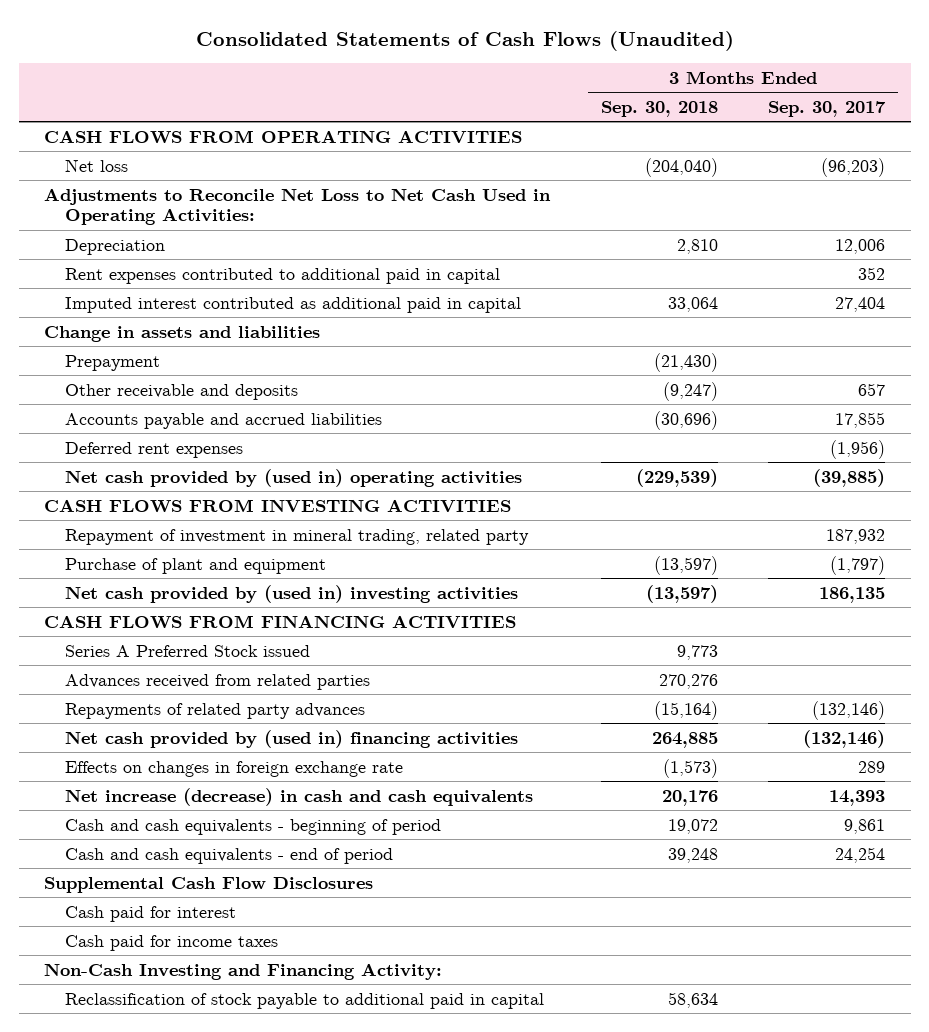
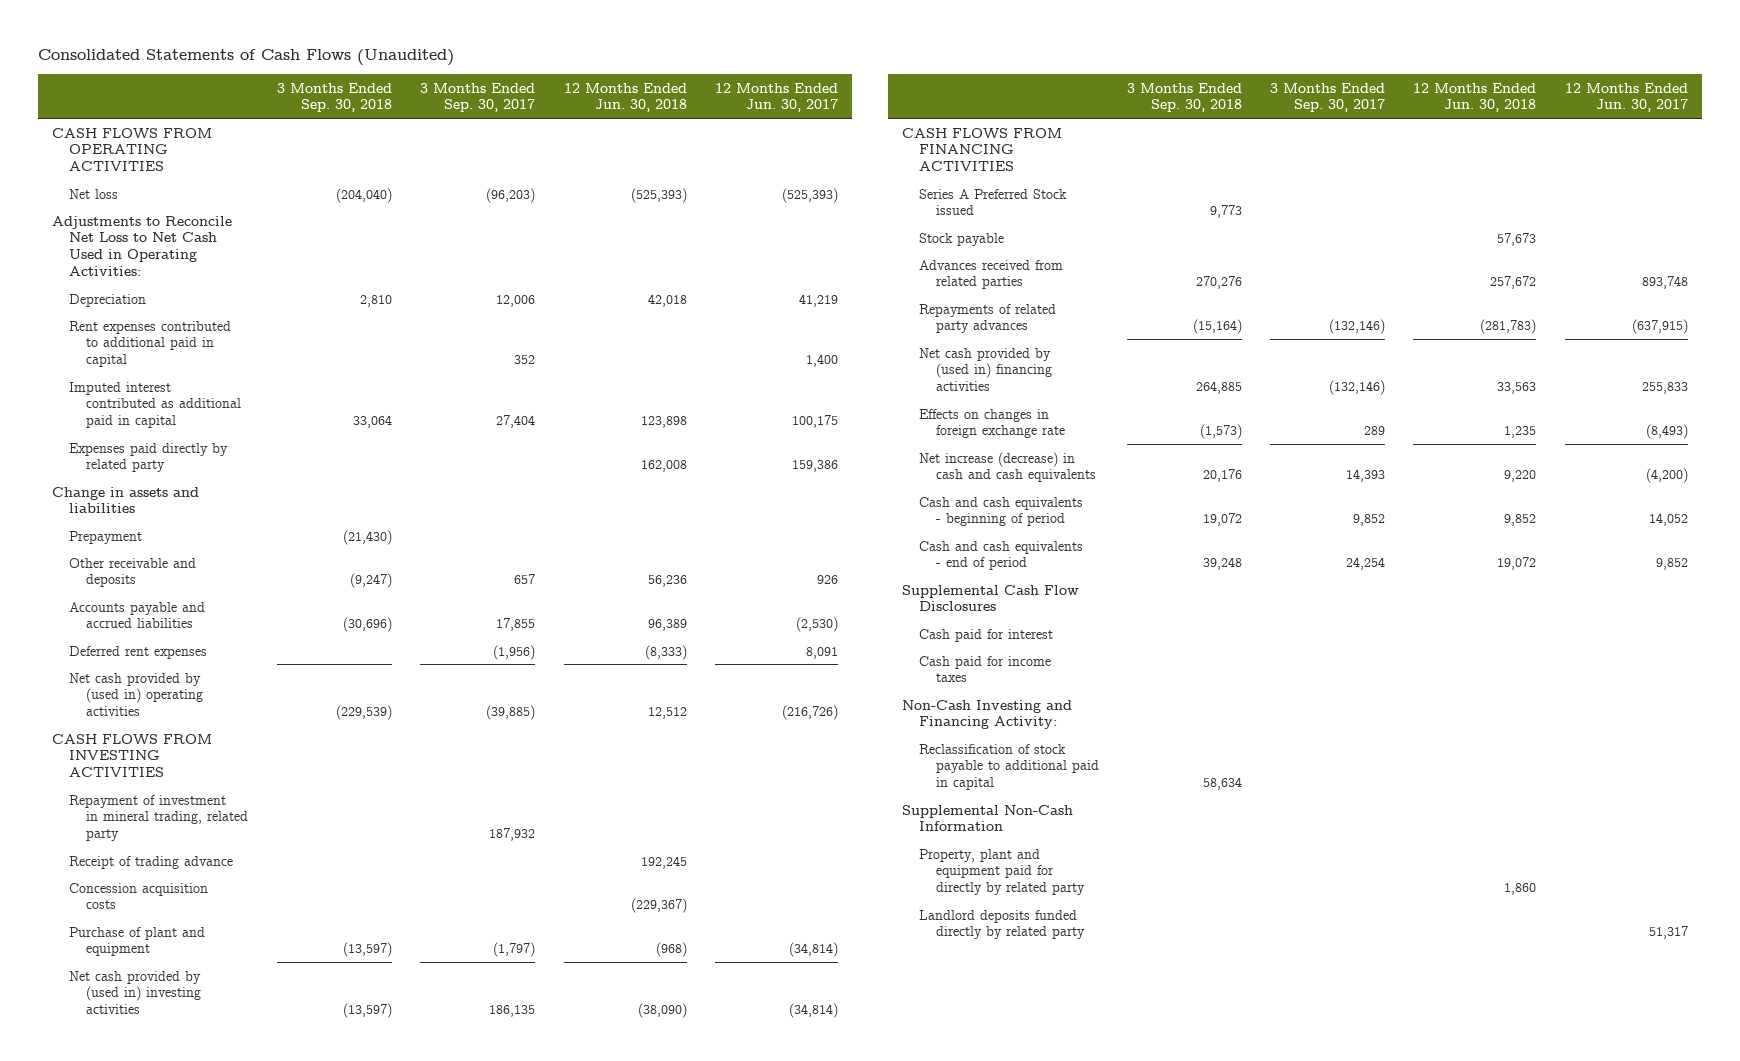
none -> [563,82,687,113] 12 Months Ended Jun. 30, 2018
none -> [715,82,839,113] 12 Months Ended Jun. 30, 2017
none -> [68,442,228,473] Expenses paid directly by related party
none -> [68,855,233,869] Receipt of trading advance
none -> [68,882,208,910] Concession acquisition costs
none -> [918,232,1004,246] Stock payable
[844,818,886,834] 9,861 -> [1353,514,1386,527] 9,852
none -> [901,804,1073,832] Supplemental Non-Cash Information
none -> [918,848,1085,896] Property, plant and equipment paid for directly by related party
none -> [918,909,1085,940] Landlord deposits funded directly by related party

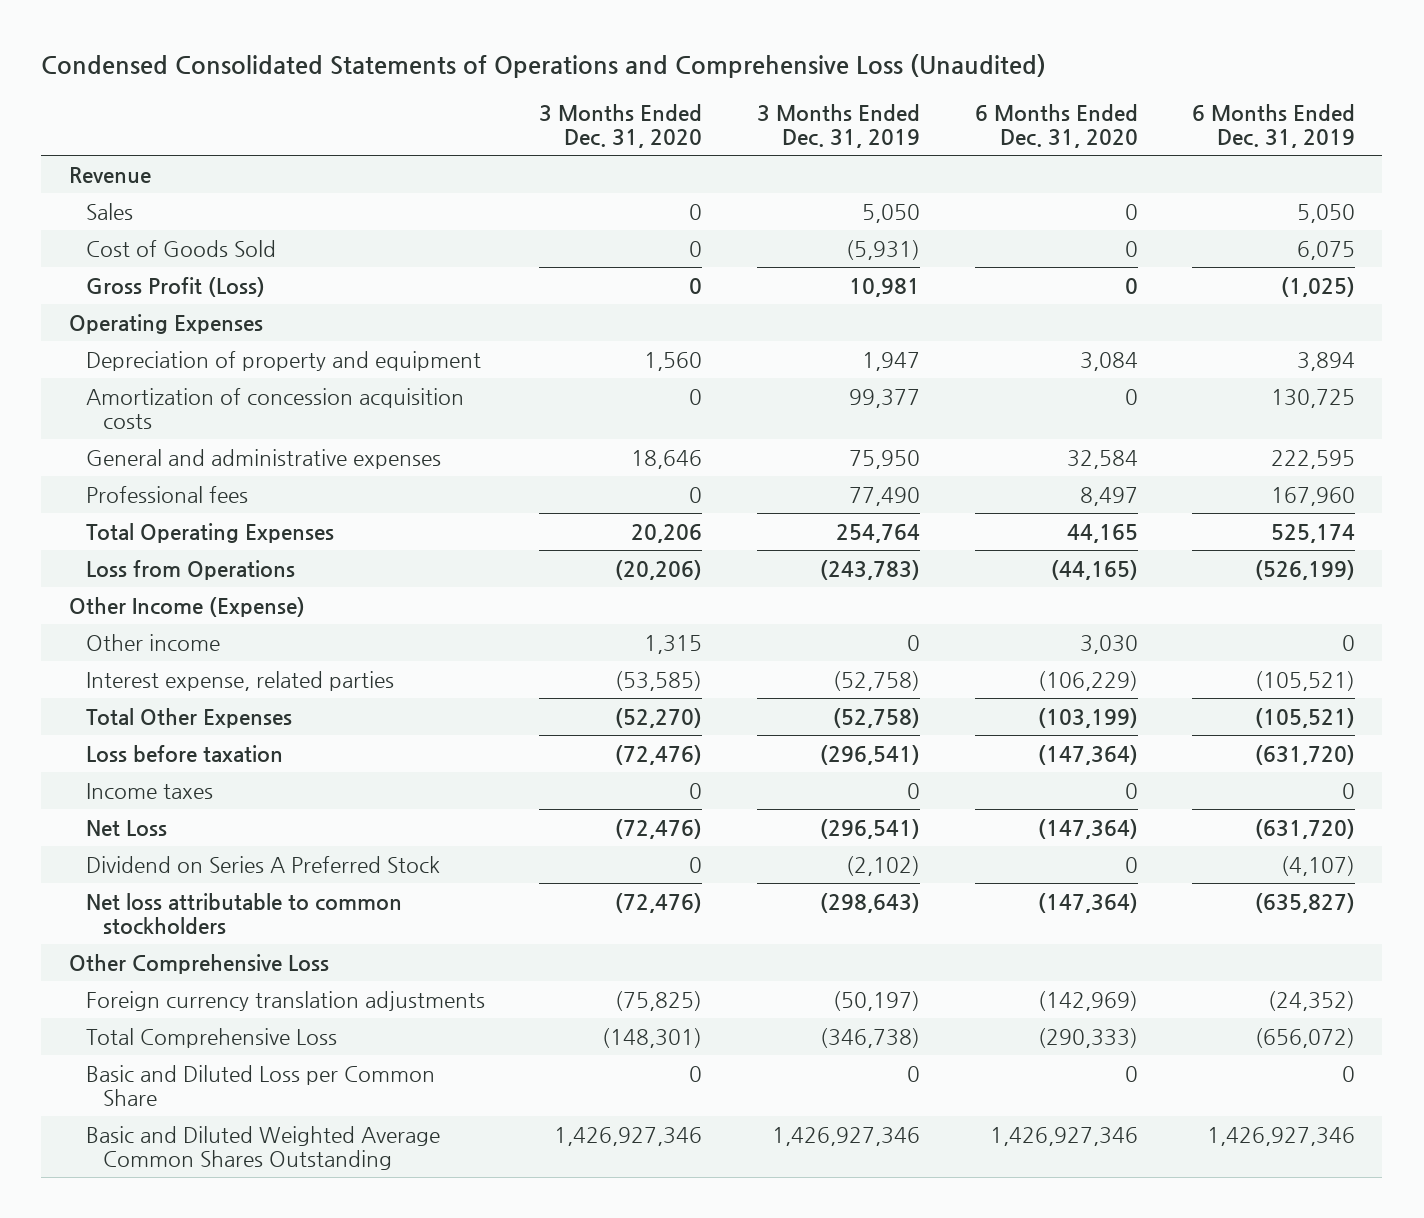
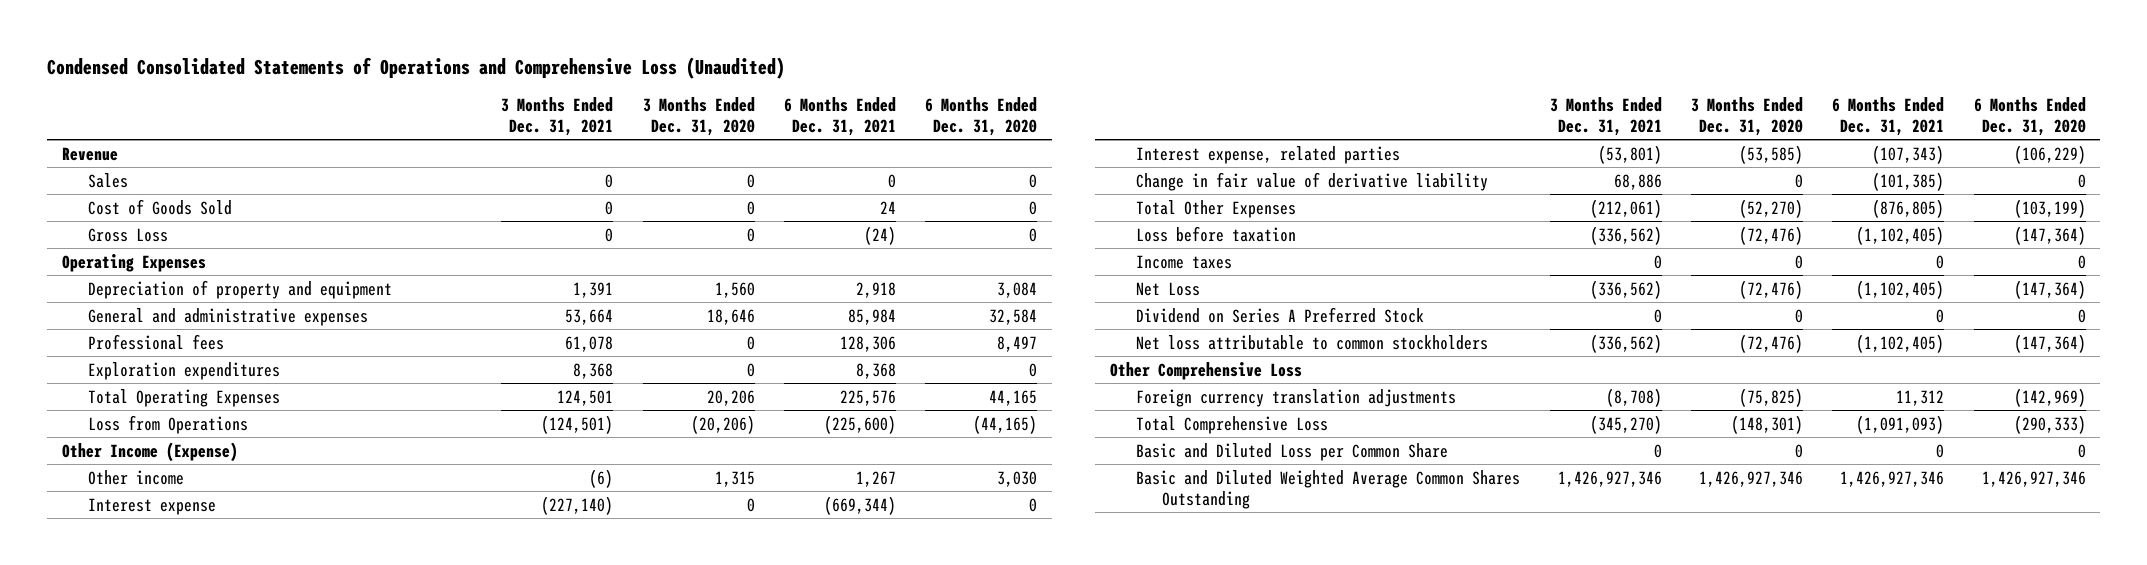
[756,103,920,148] 3 Months Ended Dec. 31, 2019 -> none
[1192,103,1356,148] 6 Months Ended Dec. 31, 2019 -> none
none -> [501,96,614,136] 3 Months Ended Dec. 31, 2021
none -> [783,96,896,136] 6 Months Ended Dec. 31, 2021
[85,276,265,297] Gross Profit (Loss) -> [87,227,168,242] Gross Loss
[85,387,464,429] Amortization of concession acquisition costs -> none
none -> [87,361,280,380] Exploration expenditures
none -> [87,497,216,515] Interest expense
none -> [1136,171,1489,191] Change in fair value of derivative liability

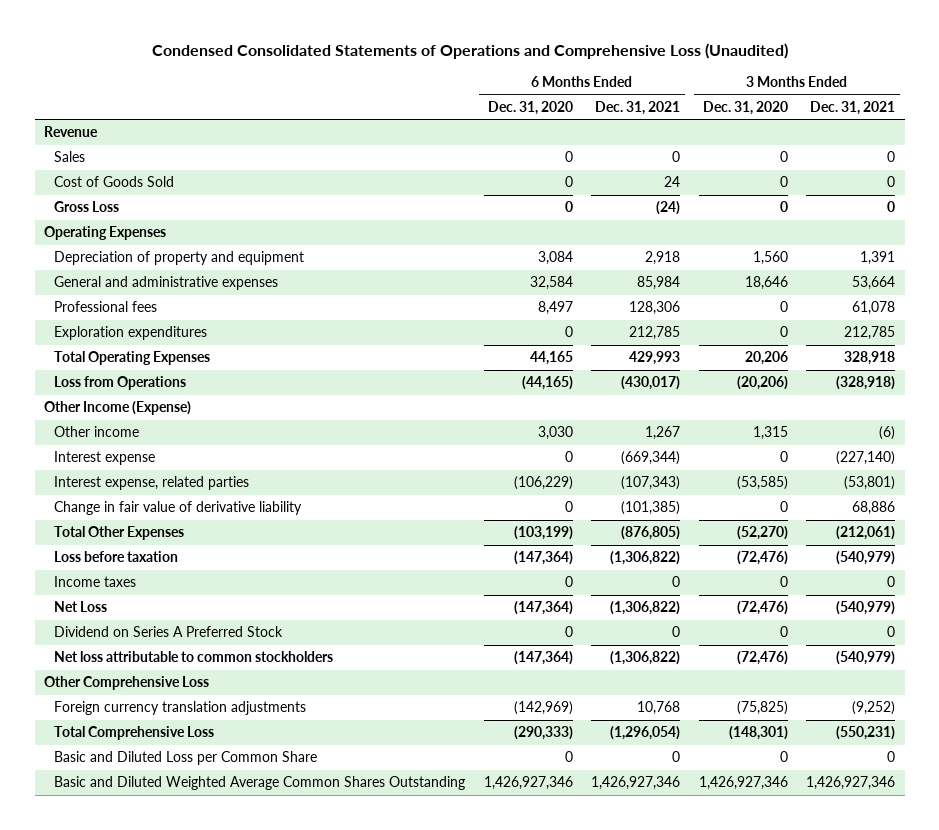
[573,362,614,379] 8,368 -> [844,326,896,341] 212,785
[855,362,896,379] 8,368 -> [629,326,681,341] 212,785
[557,389,614,406] 124,501 -> [844,351,896,366] 328,918
[839,389,896,406] 225,576 -> [629,351,681,366] 429,993
[541,414,614,434] (124,501) -> [836,376,896,391] (328,918)
[823,414,896,434] (225,600) -> [621,376,681,391] (430,017)
[1589,225,1662,245] (336,562) -> [836,551,896,566] (540,979)
[1856,225,1945,245] (1,102,405) -> [610,551,681,566] (1,306,822)
[1589,279,1662,299] (336,562) -> [836,601,896,616] (540,979)
[1856,279,1945,299] (1,102,405) -> [610,601,681,616] (1,306,822)
[1589,333,1662,353] (336,562) -> [836,651,896,666] (540,979)
[1856,333,1945,353] (1,102,405) -> [610,651,681,666] (1,306,822)
[1605,387,1662,407] (8,708) -> [852,701,896,716] (9,252)
[1896,389,1945,406] 11,312 -> [637,701,681,716] 10,768
[1589,414,1662,434] (345,270) -> [836,726,896,741] (550,231)
[1856,414,1945,434] (1,091,093) -> [610,726,681,741] (1,296,054)

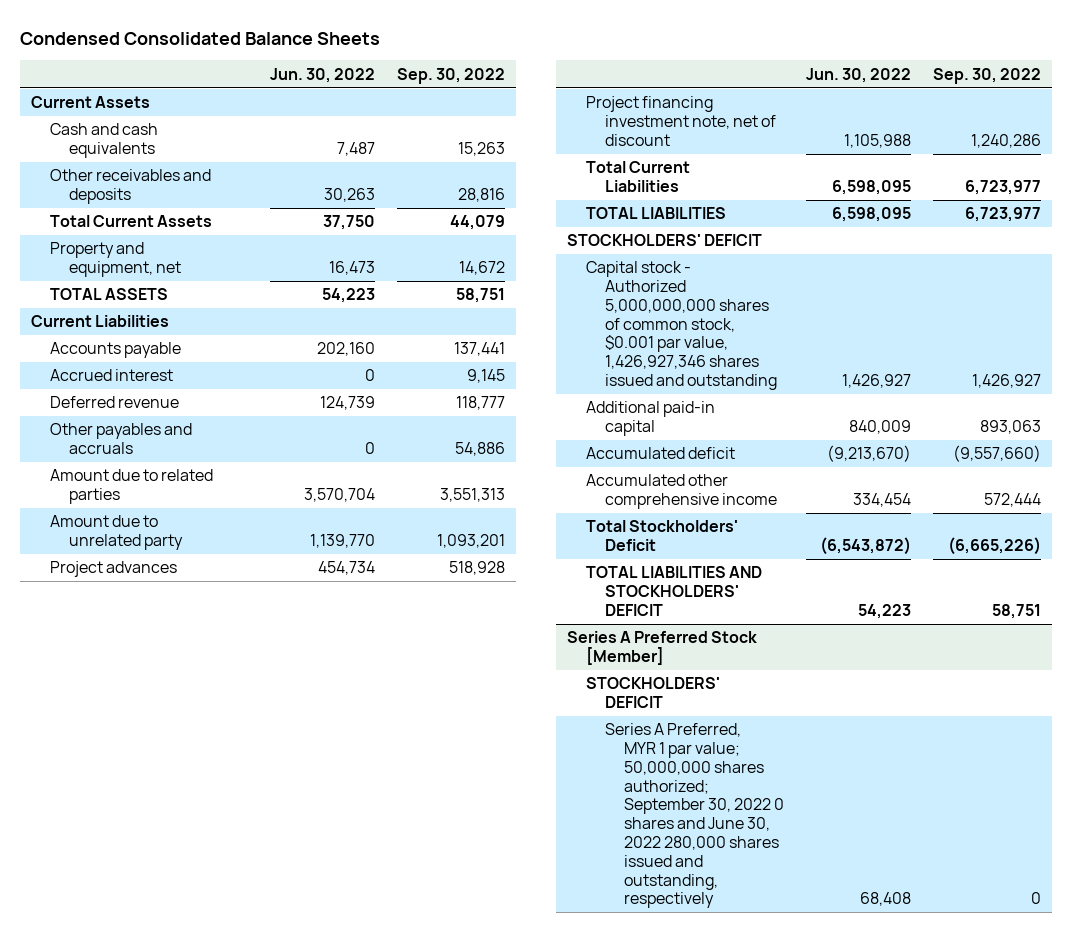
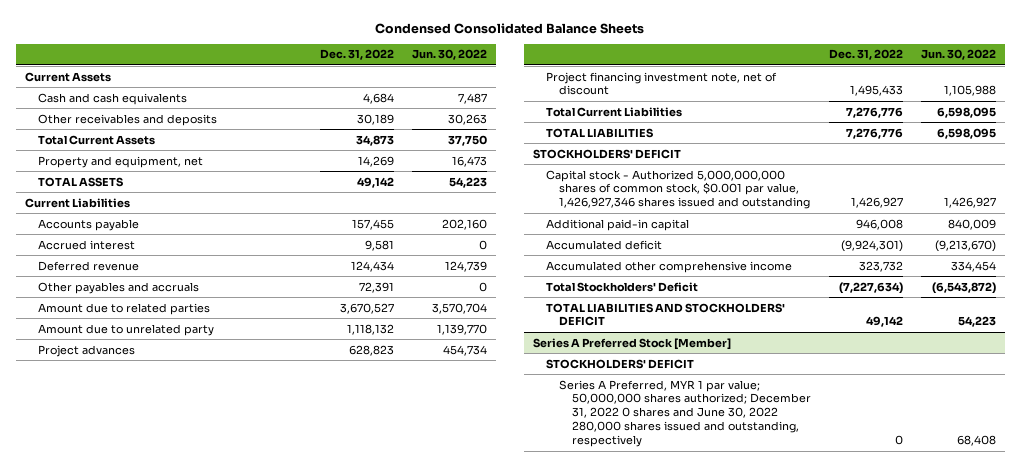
[397,67,506,84] Sep. 30, 2022 -> none
none -> [320,49,395,61] Dec. 31, 2022
[604,723,784,909] Series A Preferred, MYR 1 par value; 50,000,000 shares authorized; September 30, 2022 0 shares and June 30, 2022 280,000 shares issued and outstanding, respectively -> [558,379,811,448] Series A Preferred, MYR 1 par value; 50,000,000 shares authorized; December 31, 2022 0 shares and June 30, 2022 280,000 shares issued and outstanding, respectively

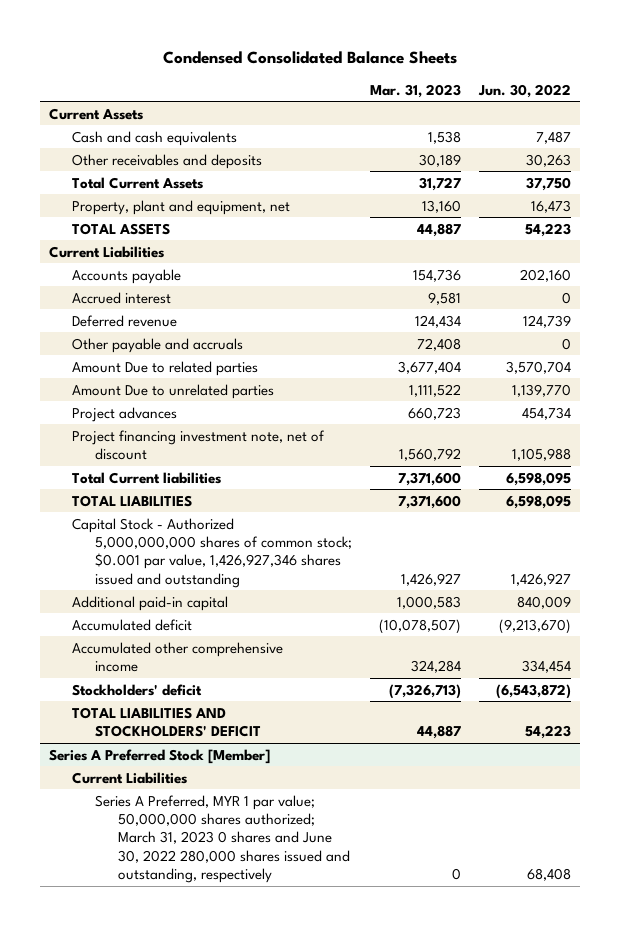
[320,49,395,61] Dec. 31, 2022 -> none
none -> [369,83,461,98] Mar. 31, 2023
[37,155,203,168] Property and equipment, net -> [72,199,291,215] Property, plant and equipment, net
[37,281,199,294] Other payables and accruals -> [72,337,244,353] Other payable and accruals
[37,302,210,315] Amount due to related parties -> [72,360,259,376] Amount Due to related parties
[37,323,214,336] Amount due to unrelated party -> [72,383,275,399] Amount Due to unrelated parties
[545,106,682,117] Total Current Liabilities -> [72,471,222,484] Total Current liabilities
[532,148,681,159] STOCKHOLDERS' DEFICIT -> none
[545,169,810,210] Capital stock - Authorized 5,000,000,000 shares of common stock, $0.001 par value, 1,426,927,346 shares issued and outstanding -> [72,517,352,588] Capital Stock - Authorized 5,000,000,000 shares of common stock; $0.001 par value, 1,426,927,346 shares issued and outstanding
[545,281,698,292] Total Stockholders' Deficit -> [72,683,203,696] Stockholders' deficit
[545,358,694,369] STOCKHOLDERS' DEFICIT -> none
none -> [72,771,188,784] Current Liabilities
[558,379,811,448] Series A Preferred, MYR 1 par value; 50,000,000 shares authorized; December 31, 2022 0 shares and June 30, 2022 280,000 shares issued and outstanding, respectively -> [94,794,350,883] Series A Preferred, MYR 1 par value; 50,000,000 shares authorized; March 31, 2023 0 shares and June 30, 2022 280,000 shares issued and outstanding, respectively

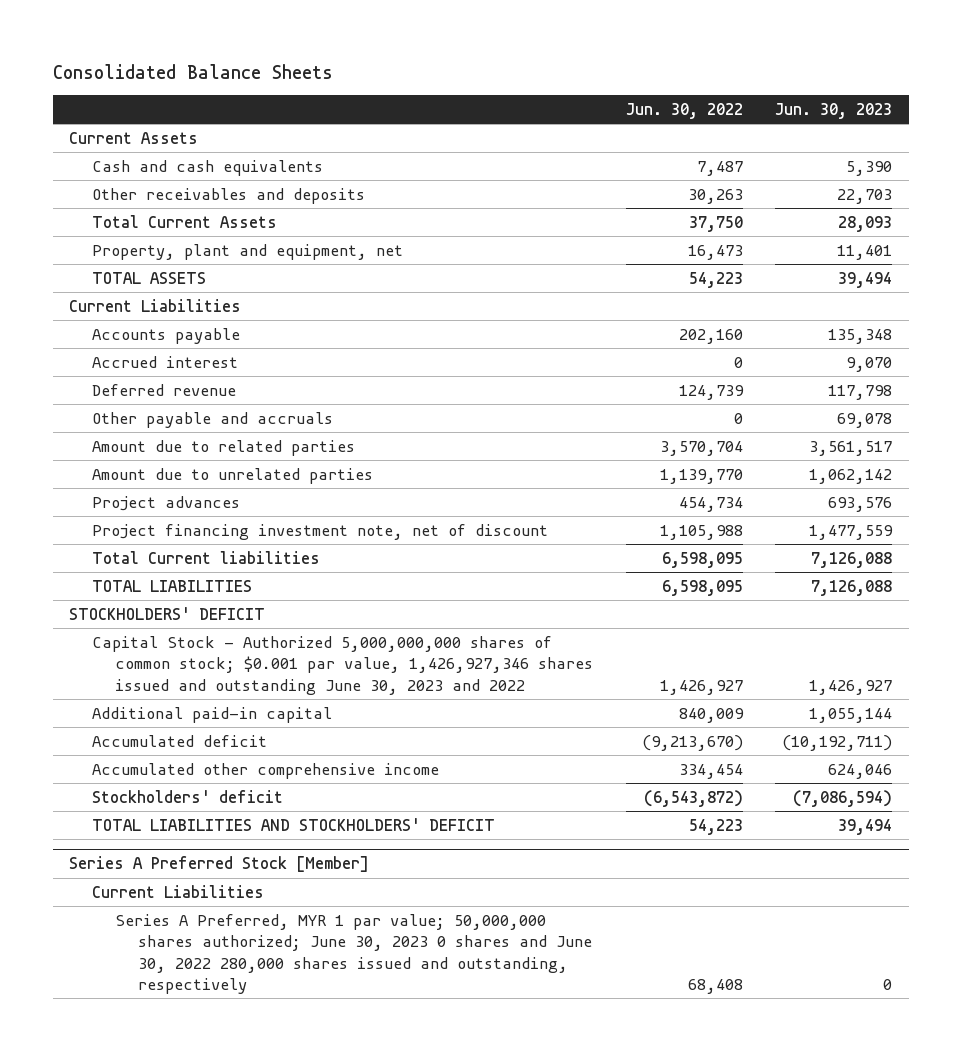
[163,51,458,65] Condensed Consolidated Balance Sheets -> [52,63,333,79] Consolidated Balance Sheets
[369,83,461,98] Mar. 31, 2023 -> none
none -> [775,102,893,119] Jun. 30, 2023
[72,360,259,376] Amount Due to related parties -> [92,439,356,456] Amount due to related parties
[72,383,275,399] Amount Due to unrelated parties -> [92,467,374,484] Amount due to unrelated parties
none -> [69,606,266,620] STOCKHOLDERS' DEFICIT
[72,517,352,588] Capital Stock - Authorized 5,000,000,000 shares of common stock; $0.001 par value, 1,426,927,346 shares issued and outstanding -> [92,635,593,695] Capital Stock - Authorized 5,000,000,000 shares of common stock; $0.001 par value, 1,426,927,346 shares issued and outstanding June 30, 2023 and 2022
[94,794,350,883] Series A Preferred, MYR 1 par value; 50,000,000 shares authorized; March 31, 2023 0 shares and June 30, 2022 280,000 shares issued and outstanding, respectively -> [114,913,592,995] Series A Preferred, MYR 1 par value; 50,000,000 shares authorized; June 30, 2023 0 shares and June 30, 2022 280,000 shares issued and outstanding, respectively

